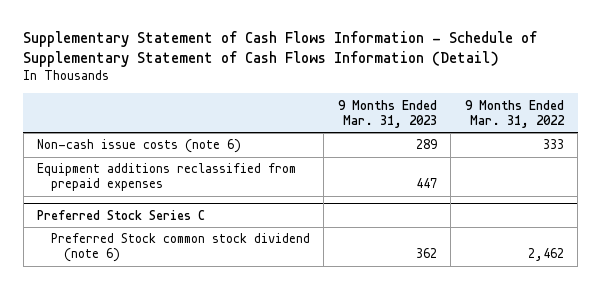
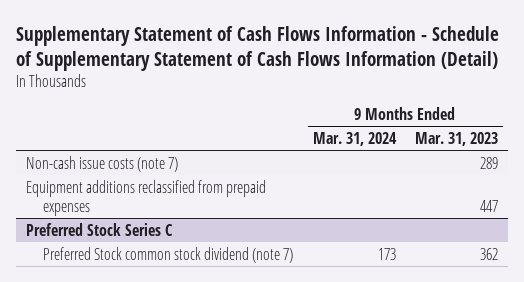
[464,99,565,128] 9 Months Ended Mar. 31, 2022 -> none
none -> [312,132,397,147] Mar. 31, 2024
[37,139,242,154] Non-cash issue costs (note 6) -> [26,155,179,172] Non-cash issue costs (note 7)
[50,233,310,263] Preferred Stock common stock dividend (note 6) -> [43,246,294,263] Preferred Stock common stock dividend (note 7)

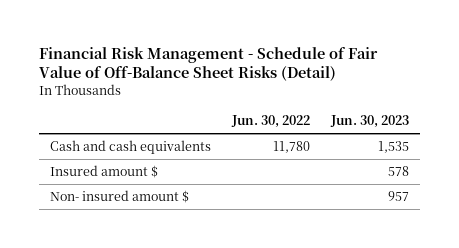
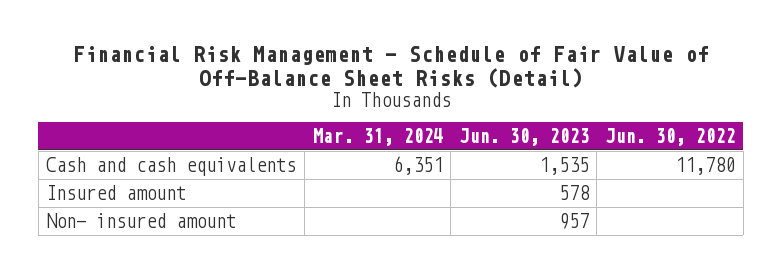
none -> [312,127,443,146] Mar. 31, 2024
[50,165,159,179] Insured amount $ -> [46,184,187,200] Insured amount
[50,190,190,204] Non- insured amount $ -> [46,212,237,228] Non- insured amount

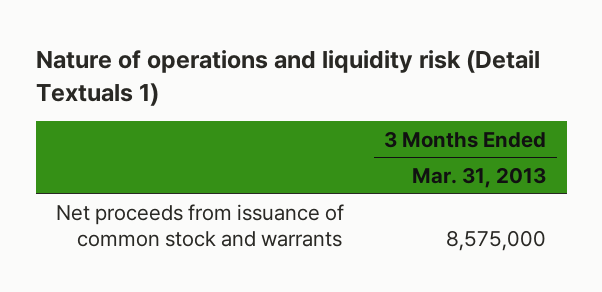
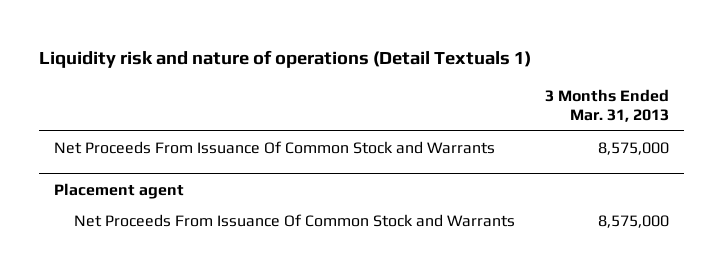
[35,50,540,106] Nature of operations and liquidity risk (Detail Textuals 1) -> [39,49,532,68] Liquidity risk and nature of operations (Detail Textuals 1)
[55,204,344,247] Net proceeds from issuance of common stock and warrants -> [54,140,496,154] Net Proceeds From Issuance Of Common Stock and Warrants
none -> [54,182,185,199] Placement agent
none -> [73,213,515,227] Net Proceeds From Issuance Of Common Stock and Warrants

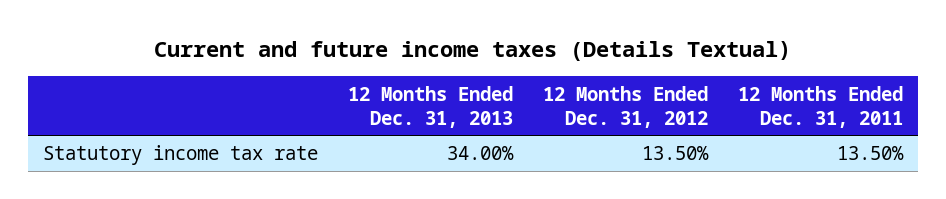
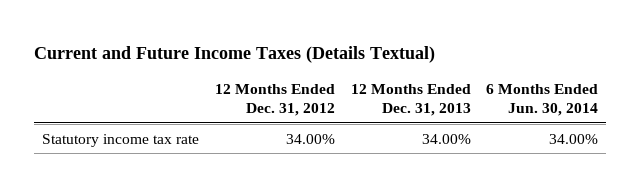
[153,41,791,62] Current and future income taxes (Details Textual) -> [34,45,436,63] Current and Future Income Taxes (Details Textual)
[737,85,903,128] 12 Months Ended Dec. 31, 2011 -> none
none -> [486,83,599,117] 6 Months Ended Jun. 30, 2014
[641,146,709,161] 13.50% -> [285,133,335,144] 34.00%

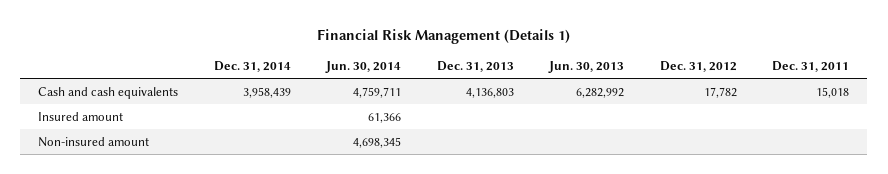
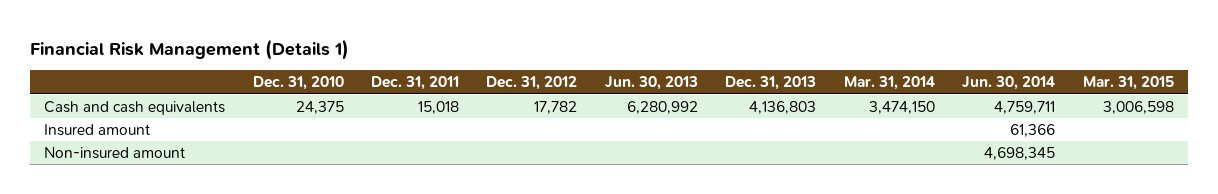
[213,60,291,72] Dec. 31, 2014 -> none
none -> [252,76,344,91] Dec. 31, 2010
none -> [843,76,935,91] Mar. 31, 2014
none -> [1082,76,1174,91] Mar. 31, 2015
[576,87,625,98] 6,282,992 -> [626,101,698,115] 6,280,992

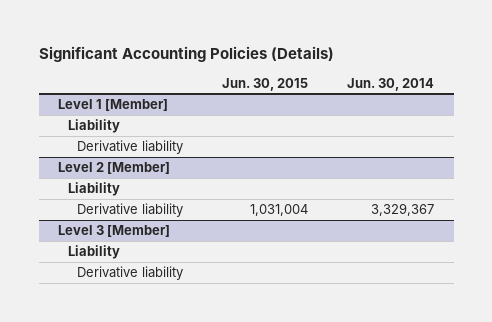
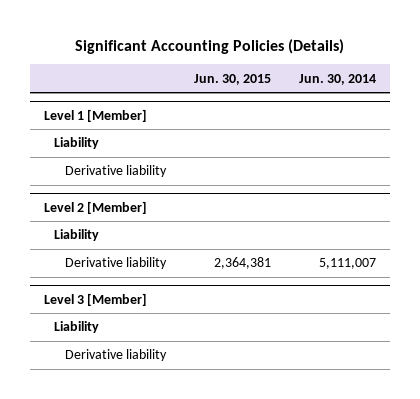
[250,204,309,217] 1,031,004 -> [213,257,271,270] 2,364,381
[371,203,435,217] 3,329,367 -> [318,258,376,270] 5,111,007

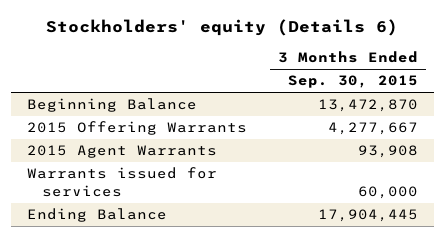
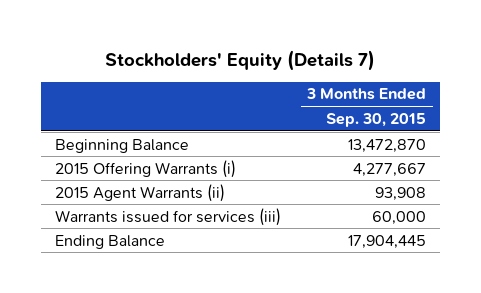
[46,19,399,37] Stockholders' equity (Details 6) -> [105,49,376,71] Stockholders' Equity (Details 7)
[26,121,247,136] 2015 Offering Warrants -> [54,159,236,178] 2015 Offering Warrants (i)
[26,145,217,159] 2015 Agent Warrants -> [54,183,225,202] 2015 Agent Warrants (ii)
[26,167,217,197] Warrants issued for services -> [54,207,281,226] Warrants issued for services (iii)

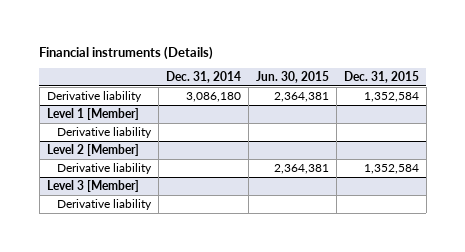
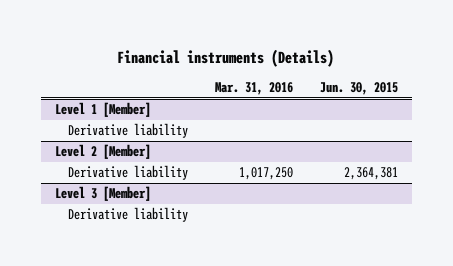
[166,70,242,83] Dec. 31, 2014 -> none
[343,70,419,83] Dec. 31, 2015 -> none
none -> [214,81,293,95] Mar. 31, 2016
[46,90,142,102] Derivative liability -> none

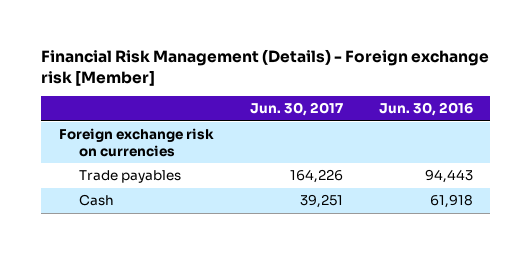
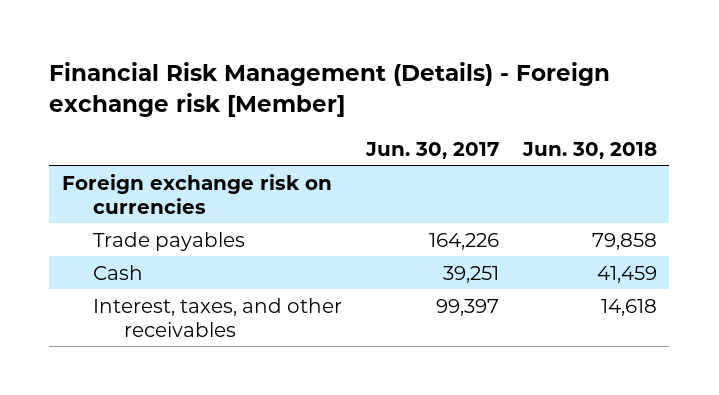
[378,102,473,117] Jun. 30, 2016 -> none
none -> [522,141,658,159] Jun. 30, 2018
none -> [92,297,342,337] Interest, taxes, and other receivables

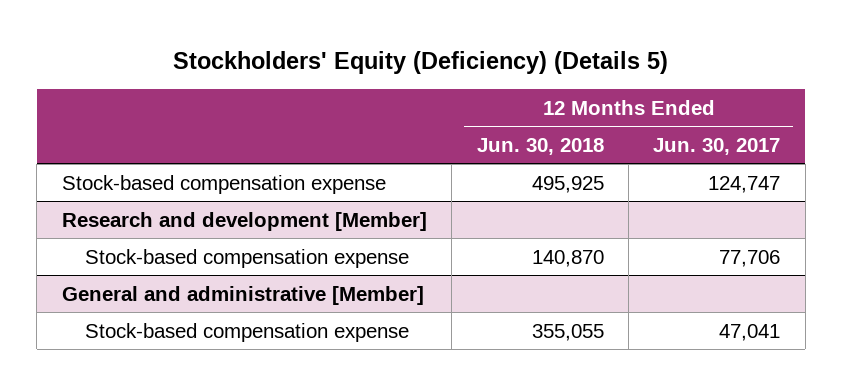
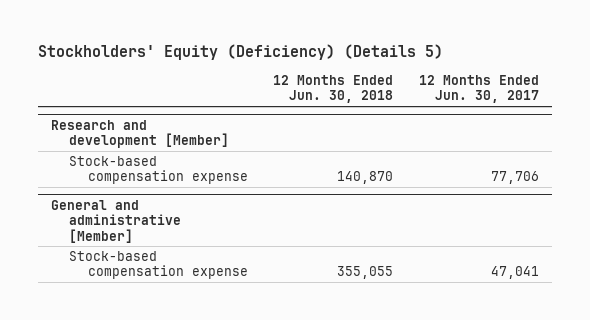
[61,174,386,194] Stock-based compensation expense -> none

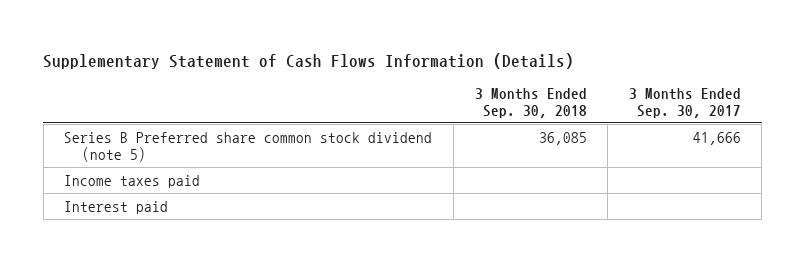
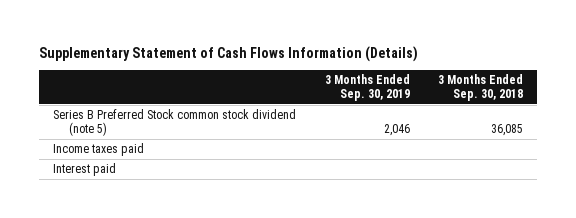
[628,87,741,118] 3 Months Ended Sep. 30, 2017 -> none
none -> [324,73,410,101] 3 Months Ended Sep. 30, 2019
[64,131,433,162] Series B Preferred share common stock dividend (note 5) -> [53,109,297,137] Series B Preferred Stock common stock dividend (note 5)

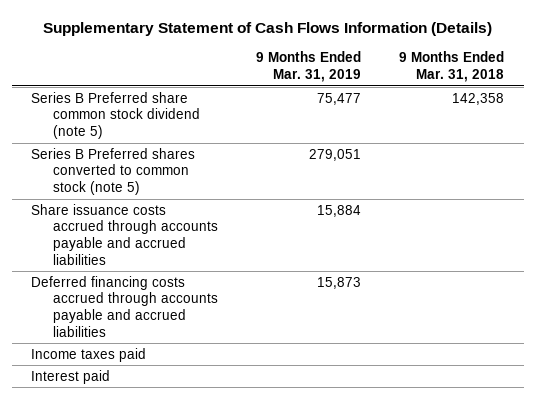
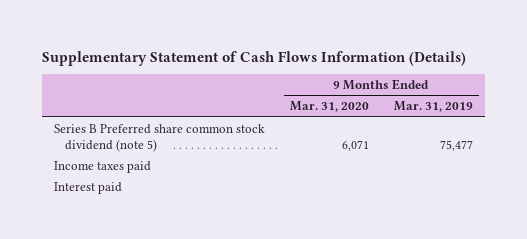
[399,51,505,82] 9 Months Ended Mar. 31, 2018 -> none
none -> [290,101,370,113] Mar. 31, 2020
[31,147,196,196] Series B Preferred shares converted to common stock (note 5) -> none
[31,203,218,265] Share issuance costs accrued through accounts payable and accrued liabilities -> none
[31,275,218,337] Deferred financing costs accrued through accounts payable and accrued liabilities -> none

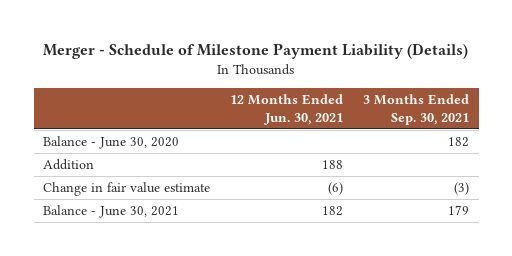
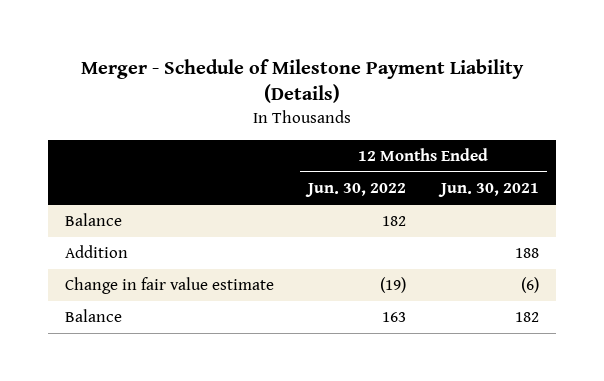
[362,94,469,125] 3 Months Ended Sep. 30, 2021 -> none
none -> [305,183,407,198] Jun. 30, 2022
[43,135,180,149] Balance - June 30, 2020 -> [65,213,123,227] Balance
[43,204,180,218] Balance - June 30, 2021 -> [65,309,123,323] Balance

